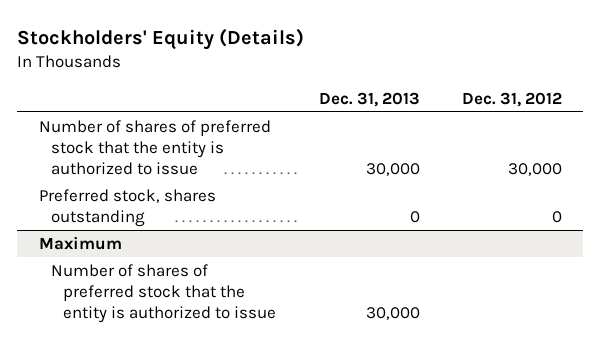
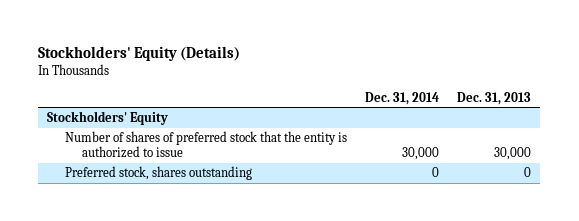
[461,91,562,107] Dec. 31, 2012 -> none
none -> [365,91,440,105] Dec. 31, 2014
none -> [47,111,169,126] Stockholders' Equity
[38,235,122,250] Maximum -> none
[50,263,277,324] Number of shares of preferred stock that the entity is authorized to issue -> none

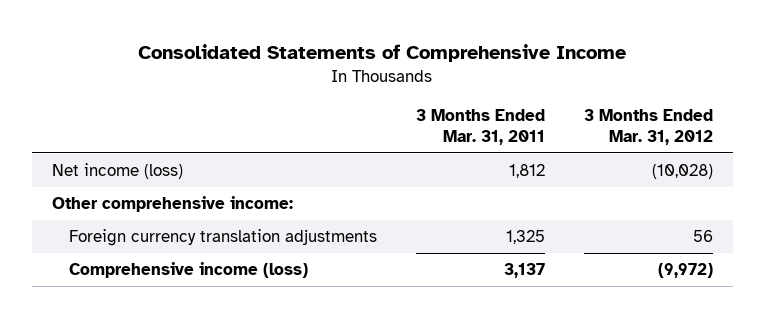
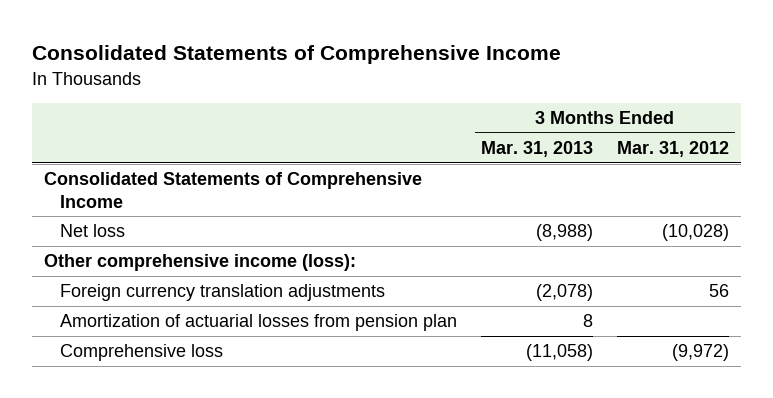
[415,109,545,145] 3 Months Ended Mar. 31, 2011 -> none
none -> [481,140,594,157] Mar. 31, 2013
none -> [44,172,423,208] Consolidated Statements of Comprehensive Income
[51,163,183,180] Net income (loss) -> [60,224,126,238] Net loss
[51,196,293,213] Other comprehensive income: -> [44,254,357,272] Other comprehensive income (loss):
none -> [60,314,458,332] Amortization of actuarial losses from pension plan
[68,262,308,279] Comprehensive income (loss) -> [60,344,224,362] Comprehensive loss

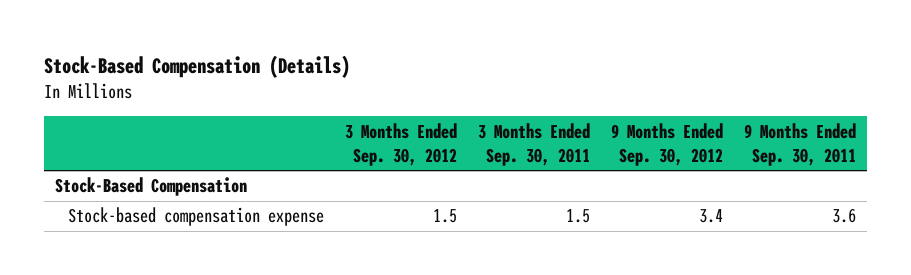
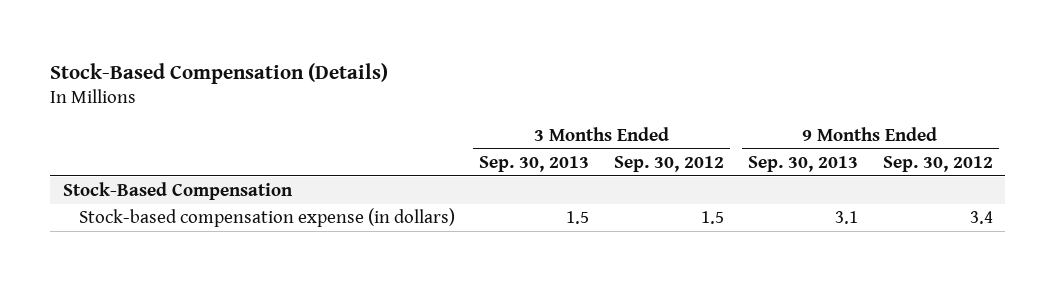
[478,122,591,166] 3 Months Ended Sep. 30, 2011 -> none
[744,122,857,166] 9 Months Ended Sep. 30, 2011 -> none
none -> [479,155,590,172] Sep. 30, 2013
none -> [748,155,859,172] Sep. 30, 2013
[67,207,324,227] Stock-based compensation expense -> [78,208,455,228] Stock-based compensation expense (in dollars)

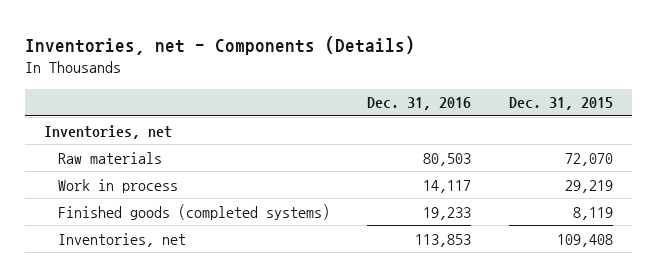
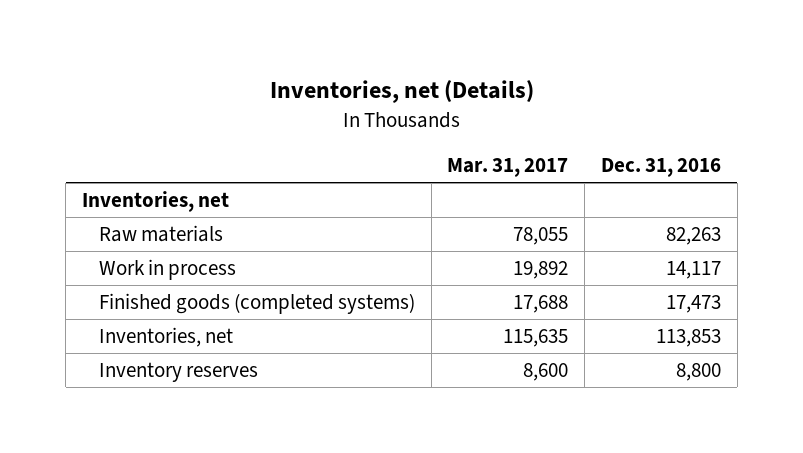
[25,35,416,55] Inventories, net - Components (Details) -> [269,80,534,104] Inventories, net (Details)
[509,97,614,111] Dec. 31, 2015 -> none
none -> [447,157,569,177] Mar. 31, 2017
[423,152,472,166] 80,503 -> [665,227,721,246] 82,263
[423,206,472,220] 19,233 -> [665,295,721,314] 17,473
none -> [98,362,258,383] Inventory reserves

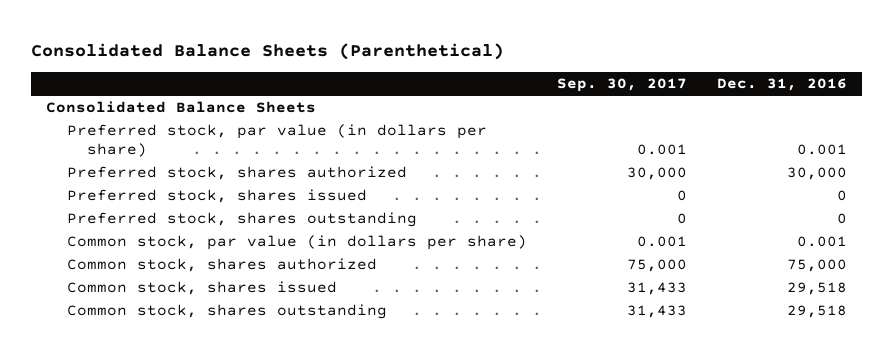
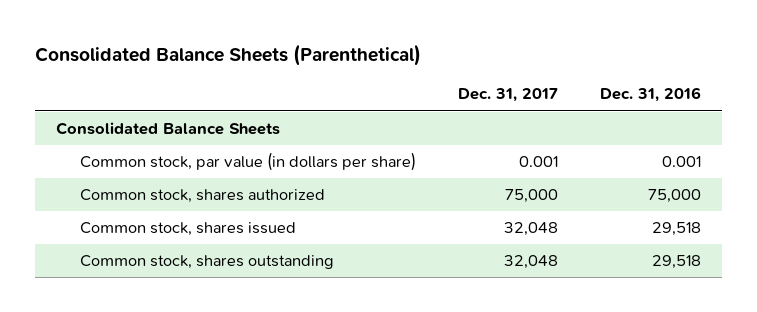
[556,78,687,93] Sep. 30, 2017 -> none
none -> [457,88,558,103] Dec. 31, 2017
[66,124,487,158] Preferred stock, par value (in dollars per share) -> none
[66,166,407,181] Preferred stock, shares authorized -> none
[66,189,367,204] Preferred stock, shares issued -> none
[66,212,417,228] Preferred stock, shares outstanding -> none

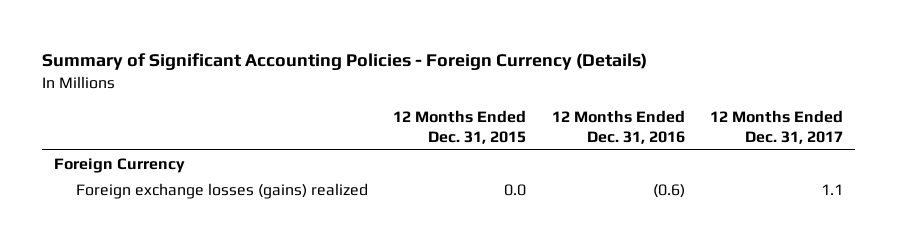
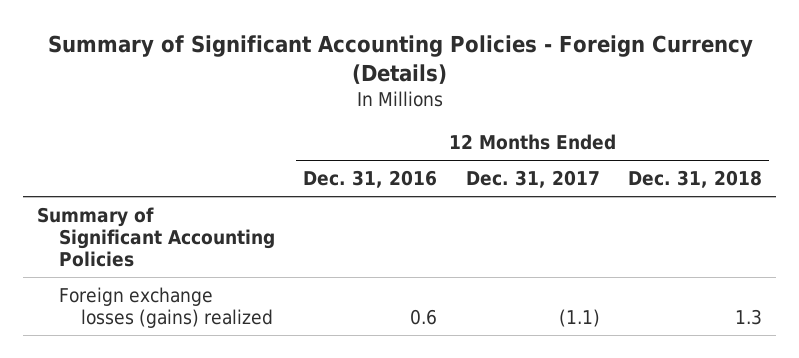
[393,109,527,145] 12 Months Ended Dec. 31, 2015 -> none
none -> [628,170,763,189] Dec. 31, 2018
[54,158,186,174] Foreign Currency -> none
none -> [37,206,276,267] Summary of Significant Accounting Policies
[652,184,685,199] (0.6) -> [410,308,438,325] 0.6
[820,184,843,196] 1.1 -> [558,308,600,327] (1.1)

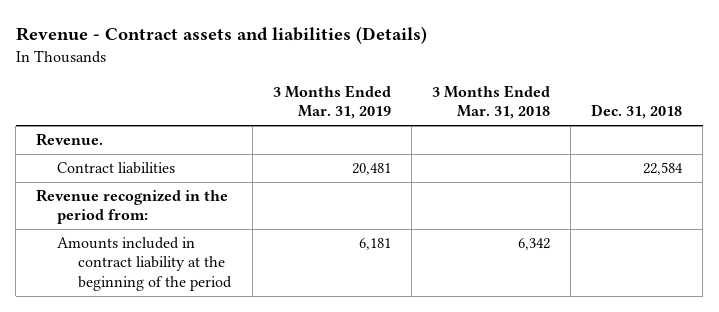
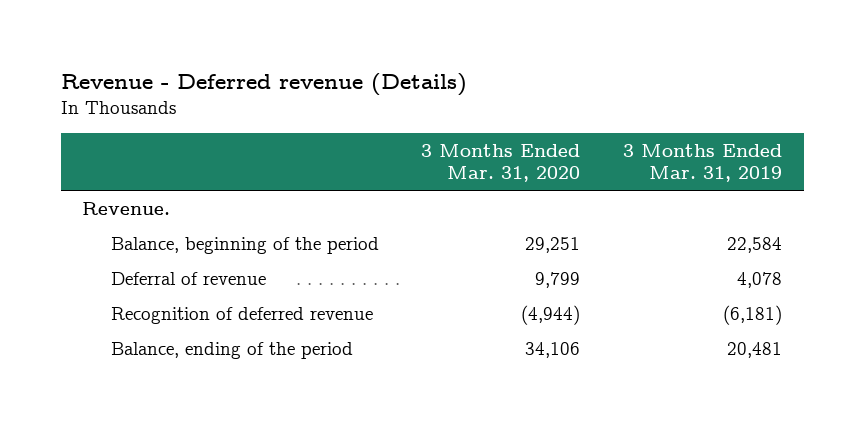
[15,26,427,45] Revenue - Contract assets and liabilities (Details) -> [60,73,467,97] Revenue - Deferred revenue (Details)
[432,85,551,120] 3 Months Ended Mar. 31, 2018 -> none
[591,104,683,120] Dec. 31, 2018 -> none
none -> [421,144,581,182] 3 Months Ended Mar. 31, 2020
[36,189,229,225] Revenue recognized in the period from: -> none
[57,237,233,291] Amounts included in contract liability at the beginning of the period -> none
none -> [110,237,379,255] Balance, beginning of the period
none -> [110,272,266,286] Deferral of revenue
none -> [110,307,373,325] Recognition of deferred revenue
[57,162,176,175] Contract liabilities -> [110,342,353,360] Balance, ending of the period

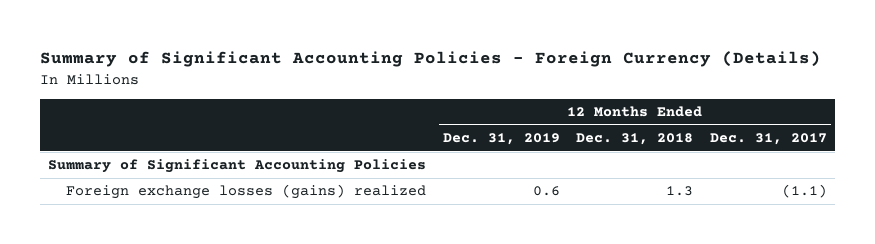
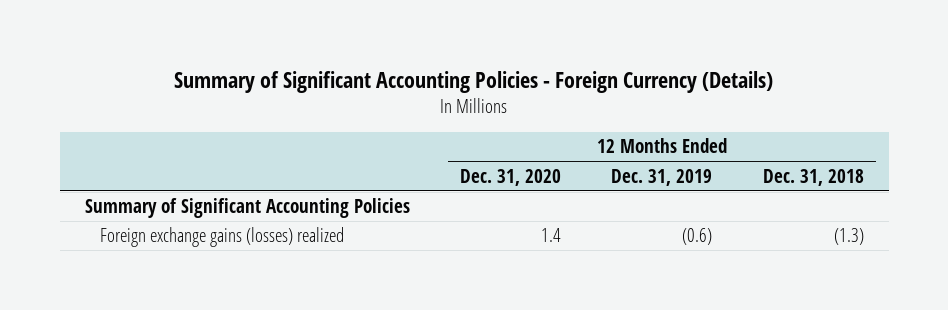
[709,132,827,145] Dec. 31, 2017 -> none
none -> [460,168,562,186] Dec. 31, 2020
[66,184,427,200] Foreign exchange losses (gains) realized -> [99,227,344,248] Foreign exchange gains (losses) realized
[532,186,560,197] 0.6 -> [682,228,713,246] (0.6)
[666,186,694,197] 1.3 -> [833,228,864,246] (1.3)

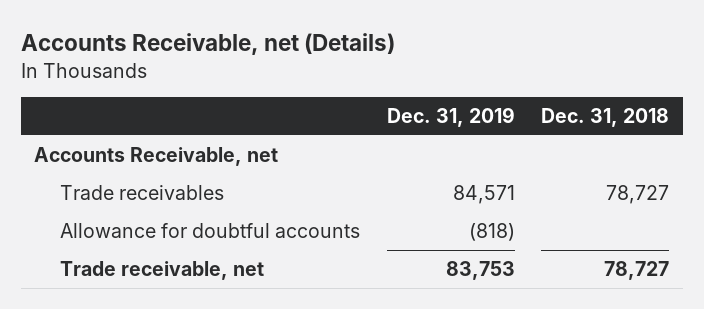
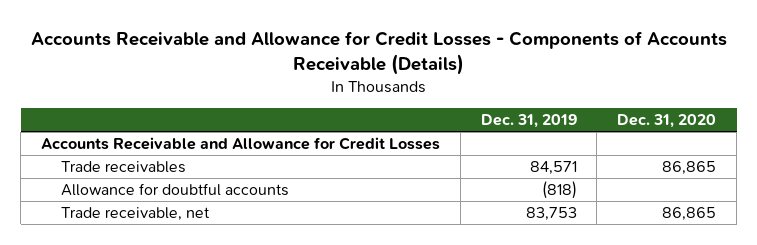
[21,33,396,56] Accounts Receivable, net (Details) -> [30,31,727,76] Accounts Receivable and Allowance for Credit Losses - Components of Accounts Receivable (Details)
[541,108,670,128] Dec. 31, 2018 -> none
none -> [617,114,717,129] Dec. 31, 2020
[34,147,279,167] Accounts Receivable, net -> [40,137,440,151] Accounts Receivable and Allowance for Credit Losses

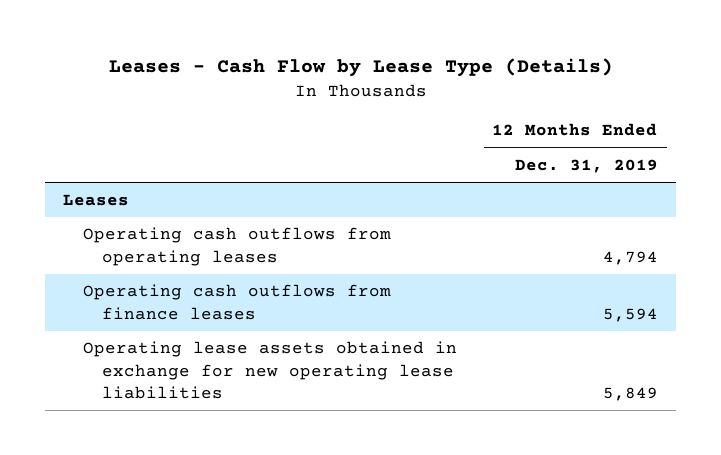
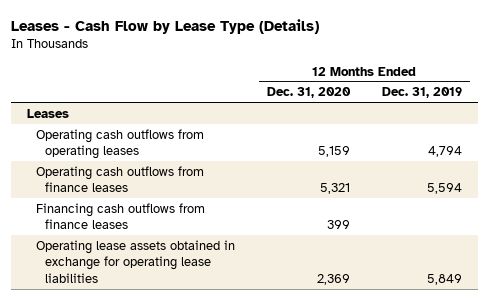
none -> [266,87,351,99] Dec. 31, 2020
none -> [35,202,205,230] Financing cash outflows from finance leases
[82,341,457,400] Operating lease assets obtained in exchange for new operating lease liabilities -> [35,239,235,283] Operating lease assets obtained in exchange for operating lease liabilities

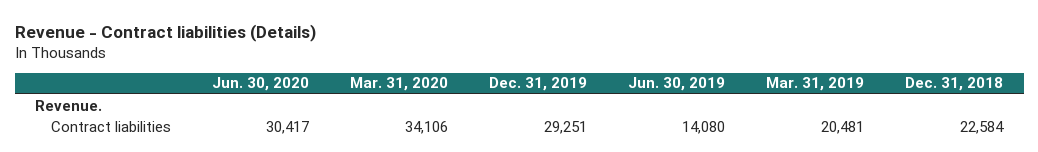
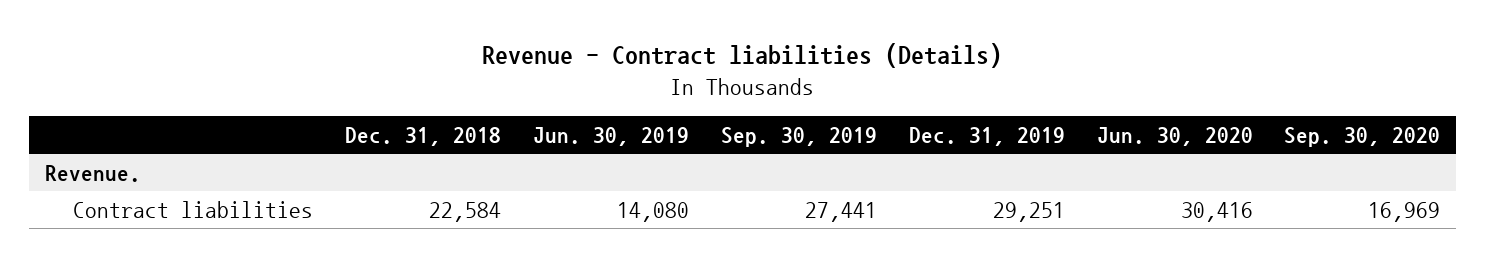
[349,77,448,92] Mar. 31, 2020 -> none
[766,77,865,92] Mar. 31, 2019 -> none
none -> [720,126,877,147] Sep. 30, 2019
none -> [1284,126,1441,147] Sep. 30, 2020
[265,120,309,134] 30,417 -> [1180,201,1253,222] 30,416

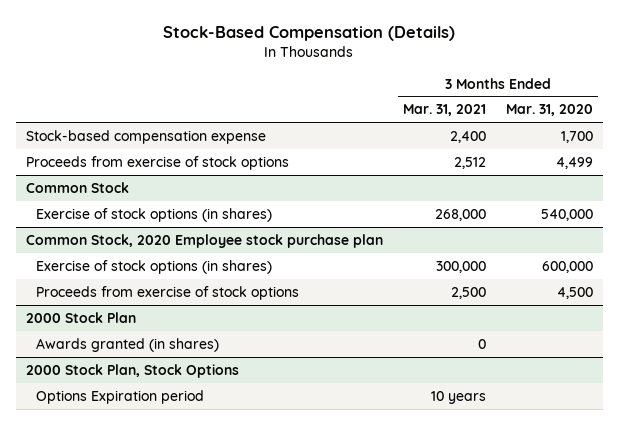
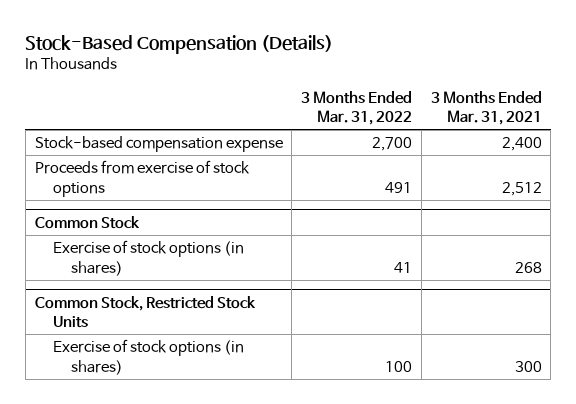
[506,104,594,117] Mar. 31, 2020 -> none
none -> [301,90,413,126] 3 Months Ended Mar. 31, 2022
[25,233,383,248] Common Stock, 2020 Employee stock purchase plan -> none
[36,285,300,300] Proceeds from exercise of stock options -> none
[25,311,136,323] 2000 Stock Plan -> none
[36,337,220,352] Awards granted (in shares) -> none
[25,363,239,378] 2000 Stock Plan, Stock Options -> none
[36,389,205,404] Options Expiration period -> none
[434,208,486,221] 268,000 -> [514,261,542,273] 268
none -> [34,295,256,329] Common Stock, Restricted Stock Units
[435,260,486,273] 300,000 -> [514,360,542,372] 300

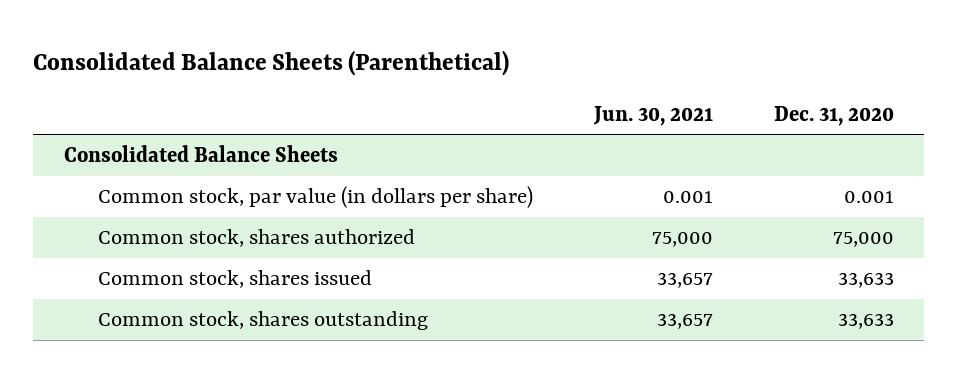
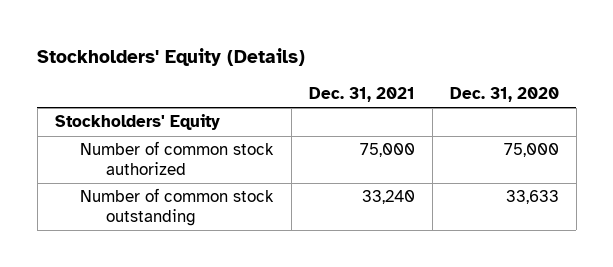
[33,49,510,76] Consolidated Balance Sheets (Parenthetical) -> [37,48,306,67] Stockholders' Equity (Details)
[592,105,713,126] Jun. 30, 2021 -> none
none -> [308,87,415,103] Dec. 31, 2021
[63,145,338,163] Consolidated Balance Sheets -> none
[98,186,534,209] Common stock, par value (in dollars per share) -> none
[98,270,373,289] Common stock, shares issued -> none
none -> [54,114,220,131] Stockholders' Equity
[98,229,416,248] Common stock, shares authorized -> [80,141,275,175] Number of common stock authorized
[98,311,429,331] Common stock, shares outstanding -> [80,188,275,226] Number of common stock outstanding

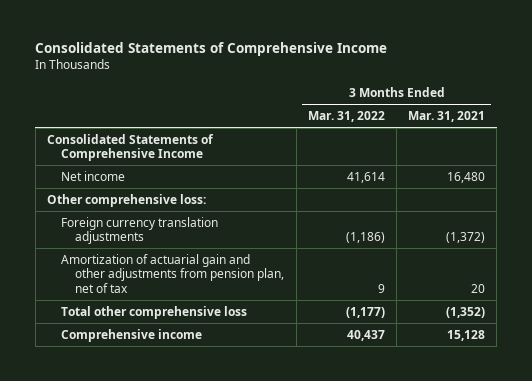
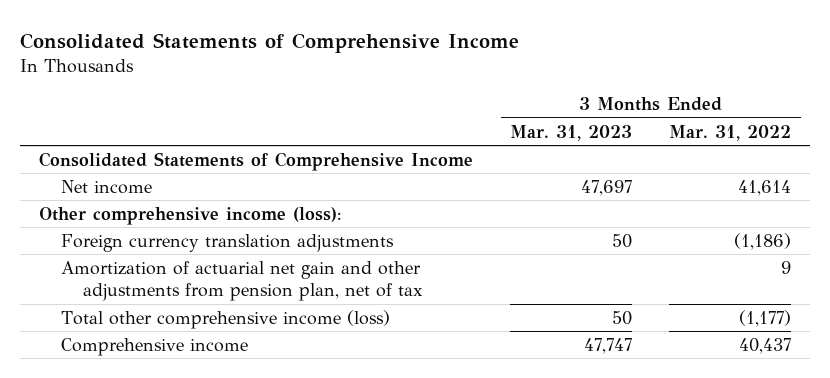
[408,110,486,122] Mar. 31, 2021 -> none
none -> [510,124,633,141] Mar. 31, 2023
[46,193,206,207] Other comprehensive loss: -> [38,206,341,225] Other comprehensive income (loss):
[61,253,285,293] Amortization of actuarial gain and other adjustments from pension plan, net of tax -> [61,260,424,302] Amortization of actuarial net gain and other adjustments from pension plan, net of tax
[61,305,248,319] Total other comprehensive loss -> [61,309,391,329] Total other comprehensive income (loss)

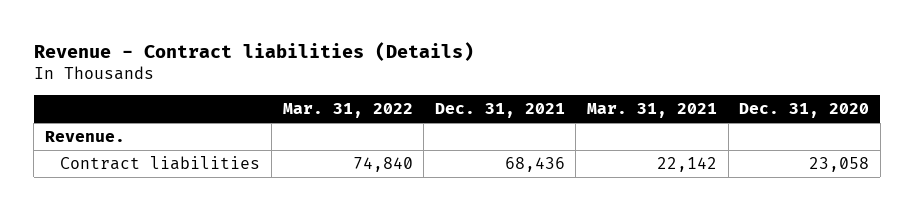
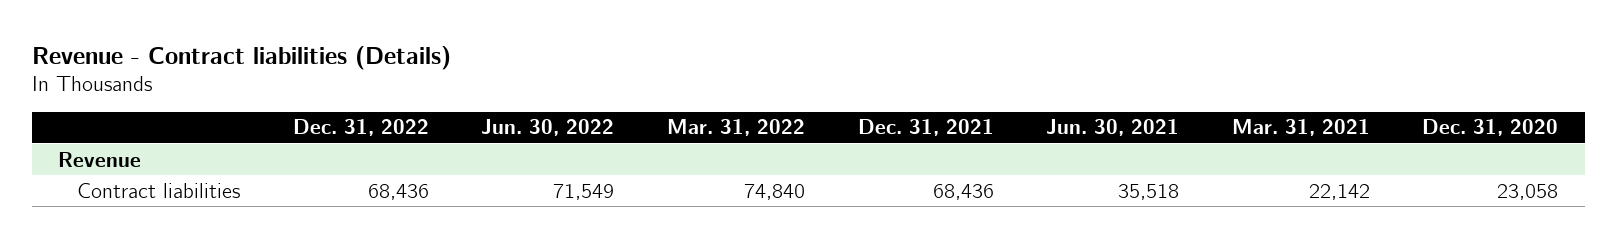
none -> [292,119,429,137] Dec. 31, 2022
none -> [481,119,615,137] Jun. 30, 2022
none -> [1046,119,1180,137] Jun. 30, 2021
[44,131,125,143] Revenue. -> [58,151,142,167] Revenue

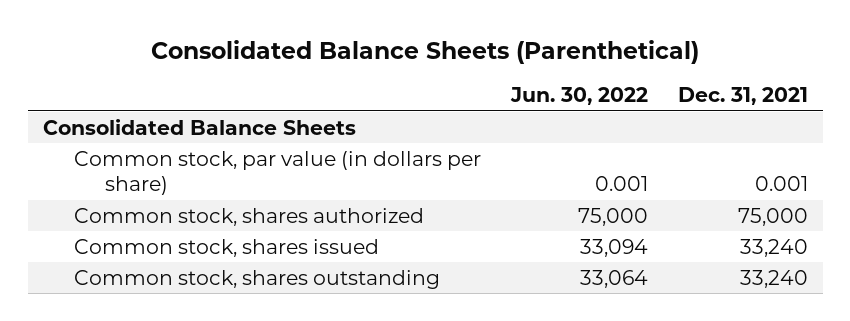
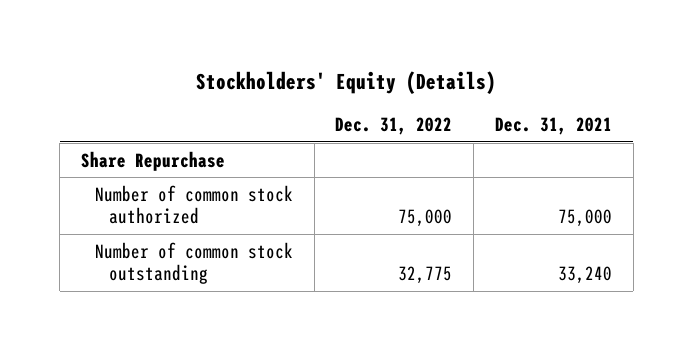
[151,40,700,65] Consolidated Balance Sheets (Parenthetical) -> [196,70,497,94] Stockholders' Equity (Details)
[509,87,648,106] Jun. 30, 2022 -> none
none -> [335,117,453,136] Dec. 31, 2022
[42,118,356,135] Consolidated Balance Sheets -> none
[73,150,481,196] Common stock, par value (in dollars per share) -> none
[73,238,379,257] Common stock, shares issued -> none
none -> [81,150,226,171] Share Repurchase
[73,207,424,226] Common stock, shares authorized -> [94,184,293,225] Number of common stock authorized
[73,269,440,289] Common stock, shares outstanding -> [94,241,293,285] Number of common stock outstanding

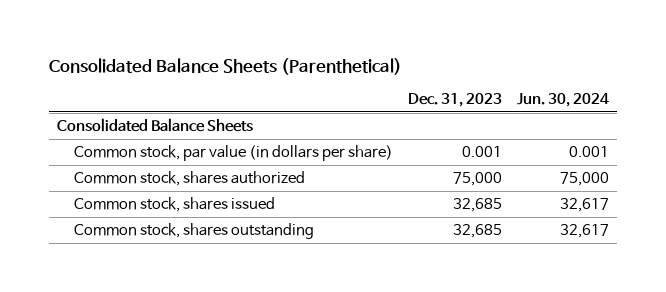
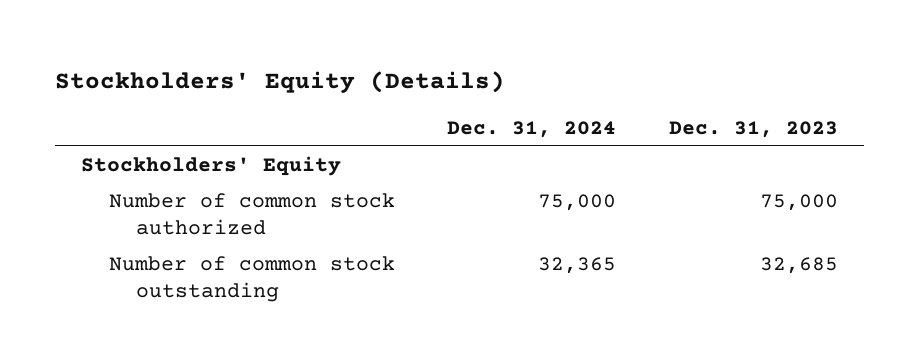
[49,57,403,75] Consolidated Balance Sheets (Parenthetical) -> [54,71,505,94] Stockholders' Equity (Details)
[517,93,610,108] Jun. 30, 2024 -> none
none -> [447,120,617,138] Dec. 31, 2024
[57,118,254,133] Consolidated Balance Sheets -> none
[73,145,393,162] Common stock, par value (in dollars per share) -> none
[73,197,275,213] Common stock, shares issued -> none
none -> [80,156,341,177] Stockholders' Equity
[73,171,305,187] Common stock, shares authorized -> [108,193,395,236] Number of common stock authorized
[73,223,314,240] Common stock, shares outstanding -> [108,256,395,303] Number of common stock outstanding

